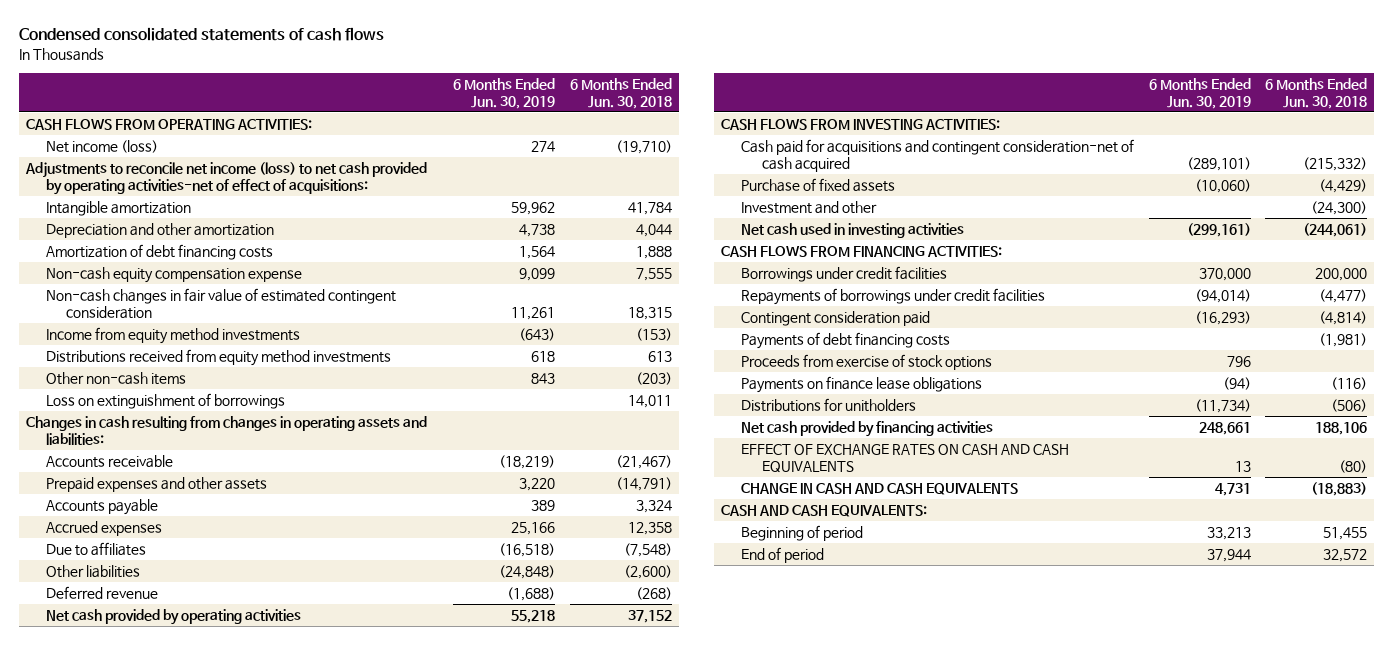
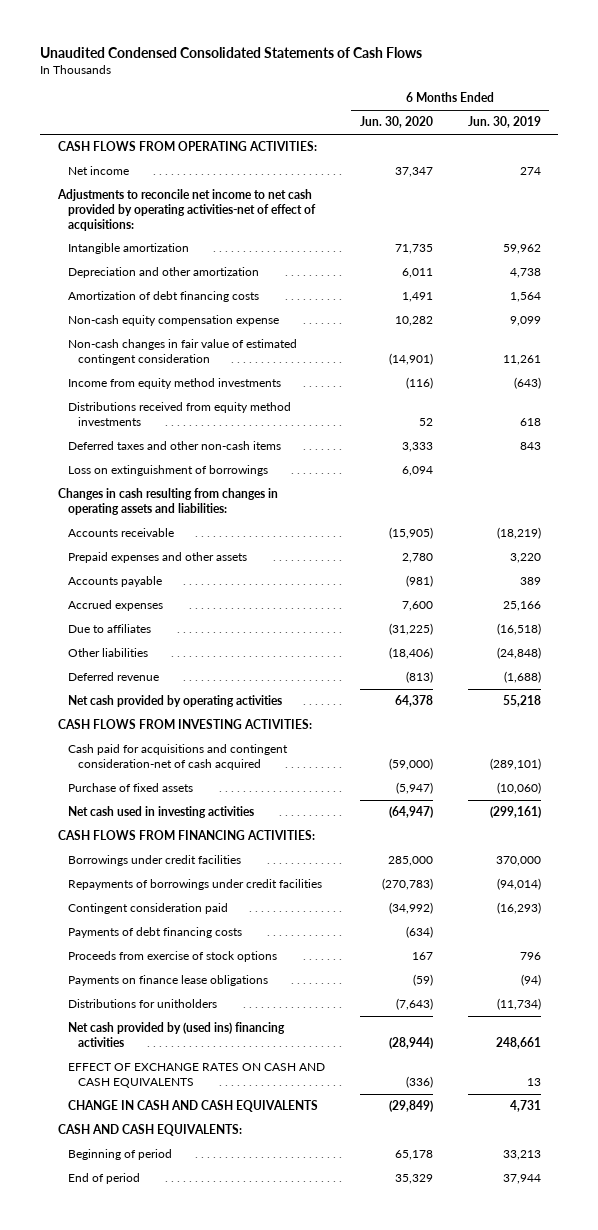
[18,27,384,42] Condensed consolidated statements of cash flows -> [40,47,423,59] Unaudited Condensed Consolidated Statements of Cash Flows
[569,77,672,109] 6 Months Ended Jun. 30, 2018 -> none
none -> [359,116,433,129] Jun. 30, 2020
[46,140,159,154] Net income (loss) -> [67,166,129,176] Net income
[24,162,427,195] Adjustments to reconcile net income (loss) to net cash provided by operating activities-net of effect of acquisitions: -> [56,189,316,231] Adjustments to reconcile net income to net cash provided by operating activities-net of effect of acquisitions:
[46,372,187,386] Other non-cash items -> [67,441,281,451] Deferred taxes and other non-cash items
[741,201,878,215] Investment and other -> none
[741,421,994,438] Net cash provided by financing activities -> [67,1022,285,1047] Net cash provided by (used ins) financing activities

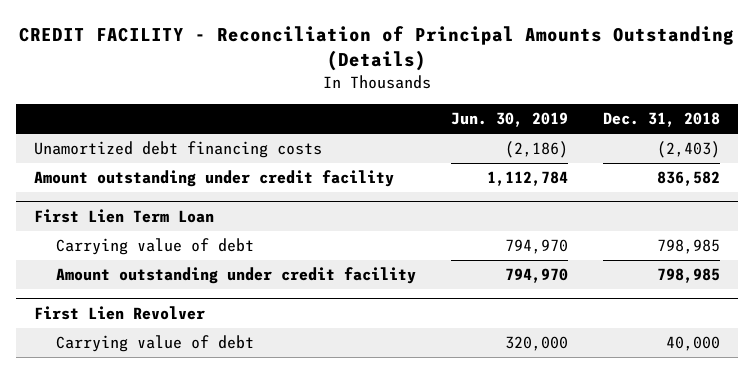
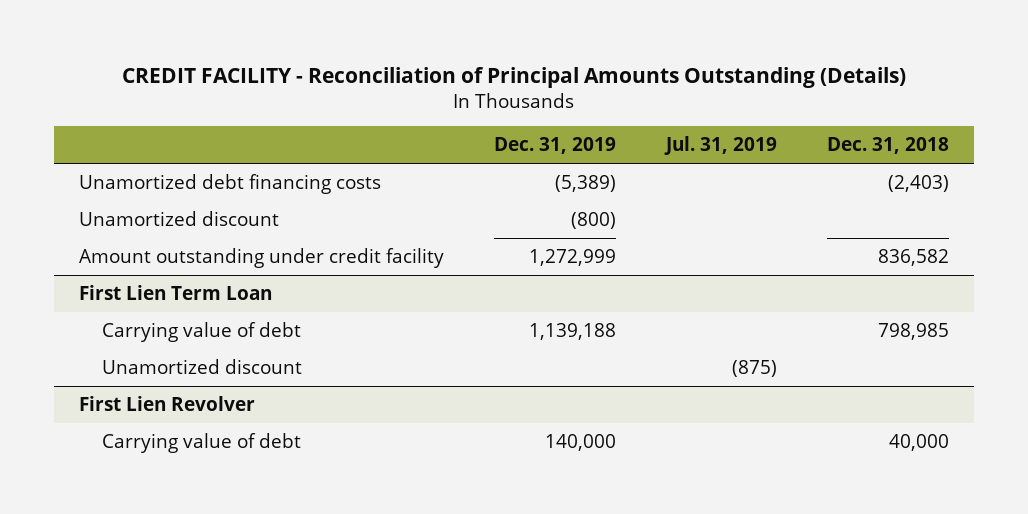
[451,112,569,128] Jun. 30, 2019 -> none
none -> [494,137,617,155] Dec. 31, 2019
none -> [664,136,778,156] Jul. 31, 2019
none -> [79,211,280,227] Unamortized discount
[55,267,416,285] Amount outstanding under credit facility -> none
none -> [101,359,302,375] Unamortized discount

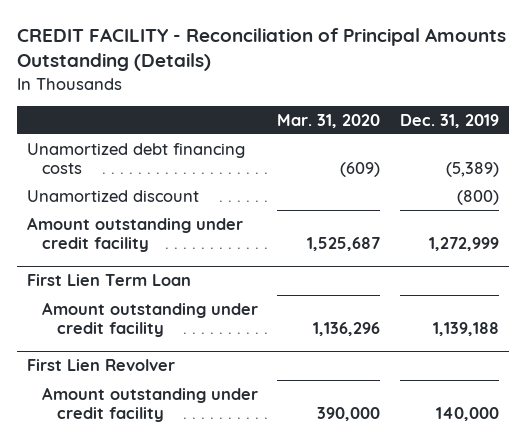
[664,136,778,156] Jul. 31, 2019 -> none
[827,137,950,155] Dec. 31, 2018 -> none
none -> [277,113,381,128] Mar. 31, 2020
[101,359,302,375] Unamortized discount -> none
[101,322,301,343] Carrying value of debt -> [41,301,258,338] Amount outstanding under credit facility
[101,433,301,454] Carrying value of debt -> none
none -> [41,386,258,423] Amount outstanding under credit facility

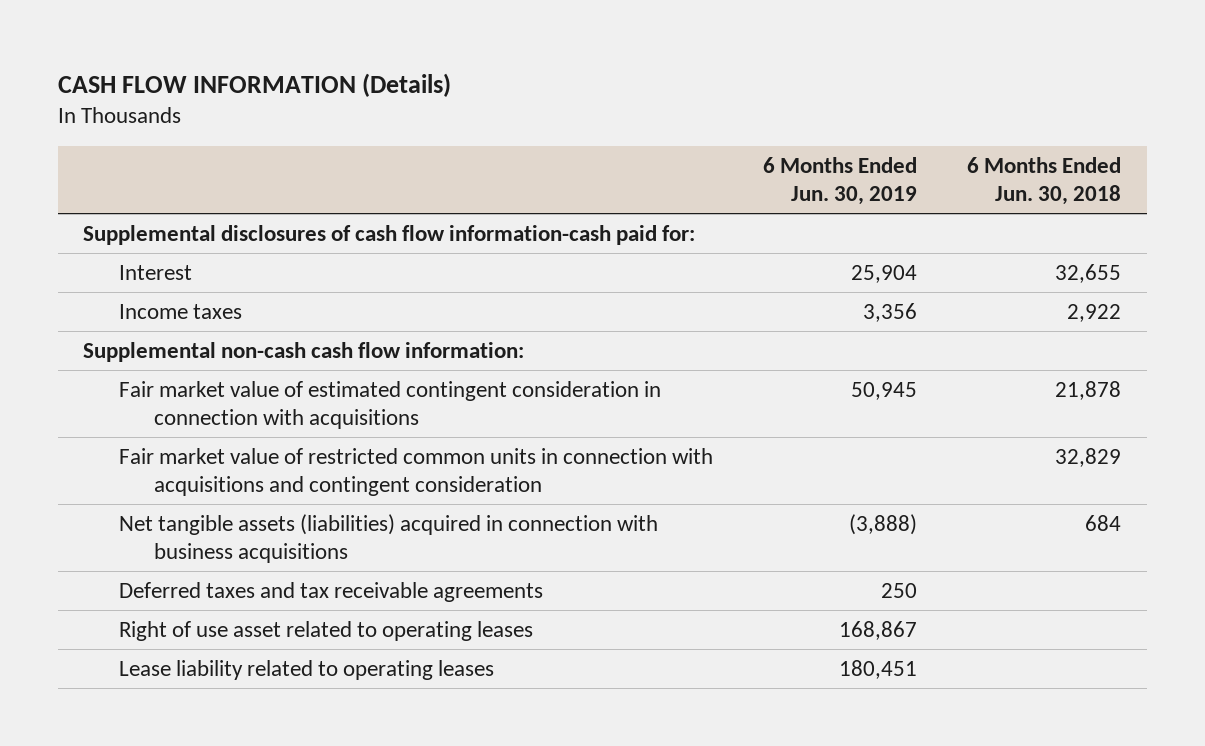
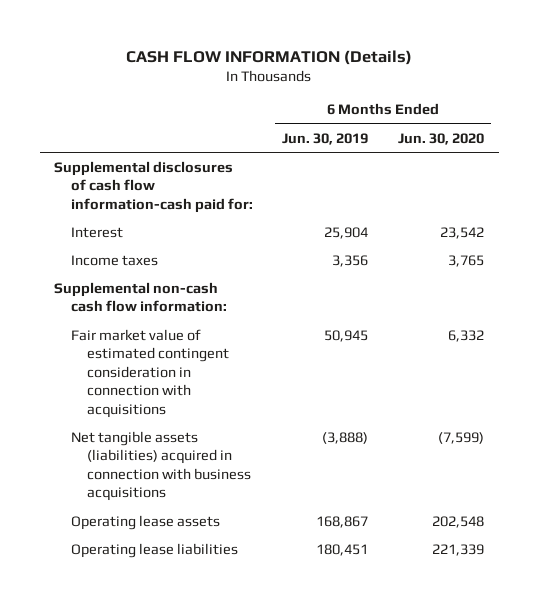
[967,156,1122,206] 6 Months Ended Jun. 30, 2018 -> none
none -> [397,132,484,145] Jun. 30, 2020
[118,447,713,497] Fair market value of restricted common units in connection with acquisitions and contingent consideration -> none
[118,581,543,602] Deferred taxes and tax receivable agreements -> none
[118,620,533,641] Right of use asset related to operating leases -> [70,514,220,530] Operating lease assets
[118,659,494,680] Lease liability related to operating leases -> [70,542,238,558] Operating lease liabilities

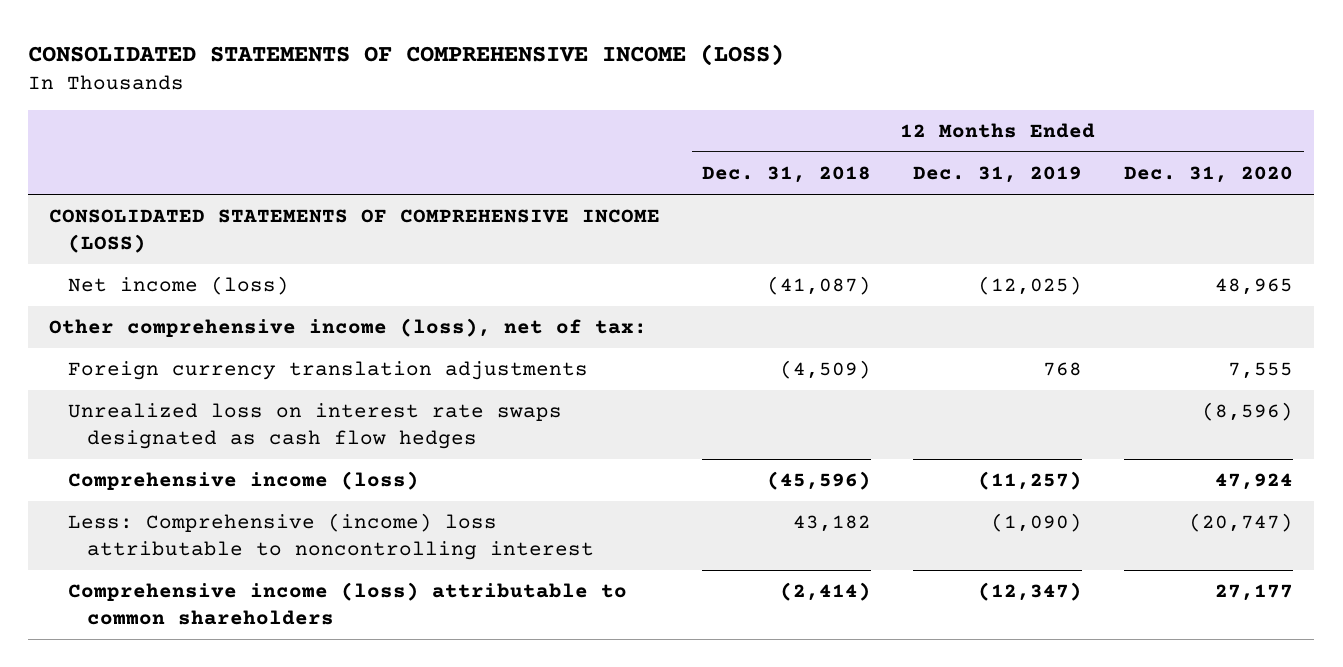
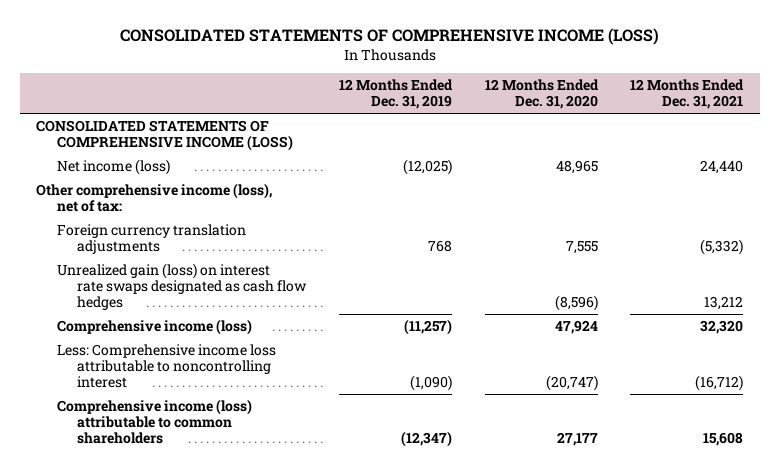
[702,166,872,184] Dec. 31, 2018 -> none
none -> [630,79,745,110] 12 Months Ended Dec. 31, 2021
[67,403,562,449] Unrealized loss on interest rate swaps designated as cash flow hedges -> [56,262,308,311] Unrealized gain (loss) on interest rate swaps designated as cash flow hedges
[67,513,594,560] Less: Comprehensive (income) loss attributable to noncontrolling interest -> [56,343,276,389] Less: Comprehensive income loss attributable to noncontrolling interest

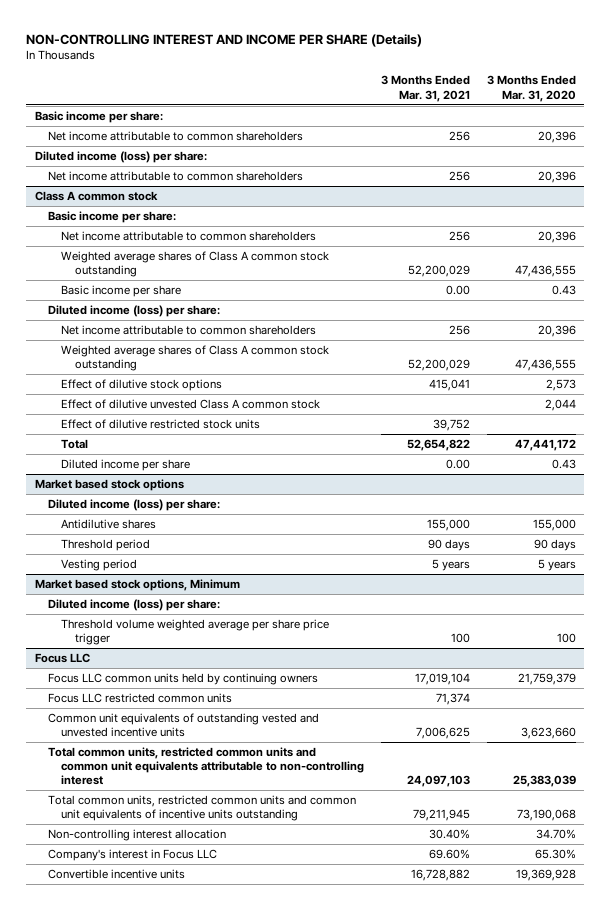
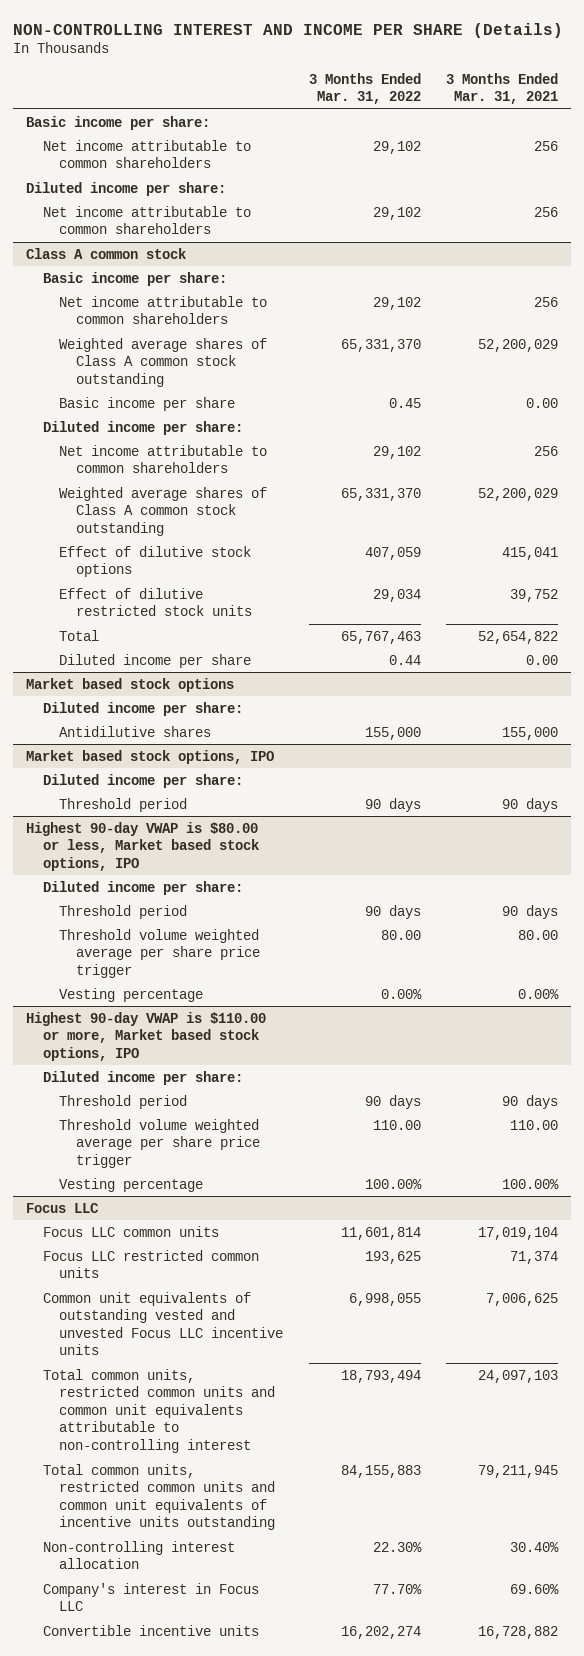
[486,75,576,102] 3 Months Ended Mar. 31, 2020 -> none
none -> [308,72,421,105] 3 Months Ended Mar. 31, 2022
[34,151,207,164] Diluted income (loss) per share: -> [25,181,226,196] Diluted income per share:
[48,305,221,318] Diluted income (loss) per share: -> [42,420,243,435] Diluted income per share:
[61,399,321,410] Effect of dilutive unvested Class A common stock -> none
[48,499,221,512] Diluted income (loss) per share: -> [42,701,243,716] Diluted income per share:
none -> [25,749,274,764] Market based stock options, IPO
none -> [42,773,243,788] Diluted income per share:
[61,559,138,572] Vesting period -> none
[34,579,240,592] Market based stock options, Minimum -> none
none -> [25,821,259,871] Highest 90-day VWAP is $80.00 or less, Market based stock options, IPO
[48,599,221,612] Diluted income (loss) per share: -> [42,880,243,895] Diluted income per share:
none -> [59,904,188,919] Threshold period
[451,633,471,644] 100 -> [518,929,559,940] 80.00
none -> [59,987,204,1002] Vesting percentage
none -> [25,1011,266,1061] Highest 90-day VWAP is $110.00 or more, Market based stock options, IPO
none -> [42,1070,243,1085] Diluted income per share:
none -> [59,1094,188,1109] Threshold period
none -> [59,1118,261,1168] Threshold volume weighted average per share price trigger
none -> [59,1177,204,1192] Vesting percentage
[48,673,319,686] Focus LLC common units held by continuing owners -> [42,1225,219,1237] Focus LLC common units
[48,713,320,738] Common unit equivalents of outstanding vested and unvested incentive units -> [42,1291,284,1356] Common unit equivalents of outstanding vested and unvested Focus LLC incentive units

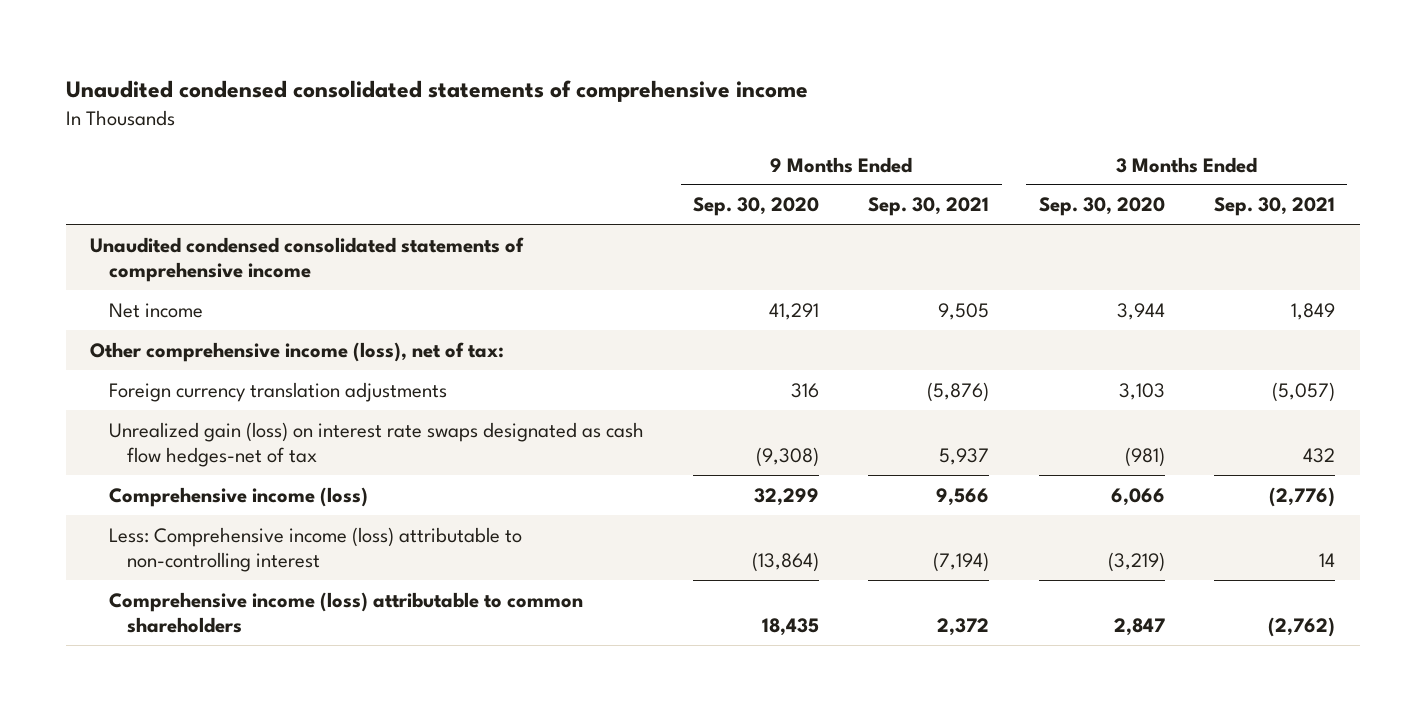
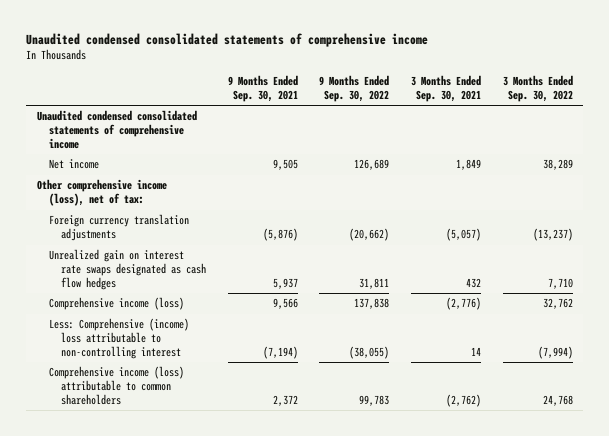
[693,197,820,217] Sep. 30, 2020 -> none
[1038,197,1165,217] Sep. 30, 2020 -> none
none -> [319,75,390,103] 9 Months Ended Sep. 30, 2022
none -> [502,75,573,103] 3 Months Ended Sep. 30, 2022
[108,421,644,467] Unrealized gain (loss) on interest rate swaps designated as cash flow hedges-net of tax -> [48,249,207,290] Unrealized gain on interest rate swaps designated as cash flow hedges
[108,526,522,572] Less: Comprehensive income (loss) attributable to non-controlling interest -> [48,318,189,359] Less: Comprehensive (income) loss attributable to non-controlling interest

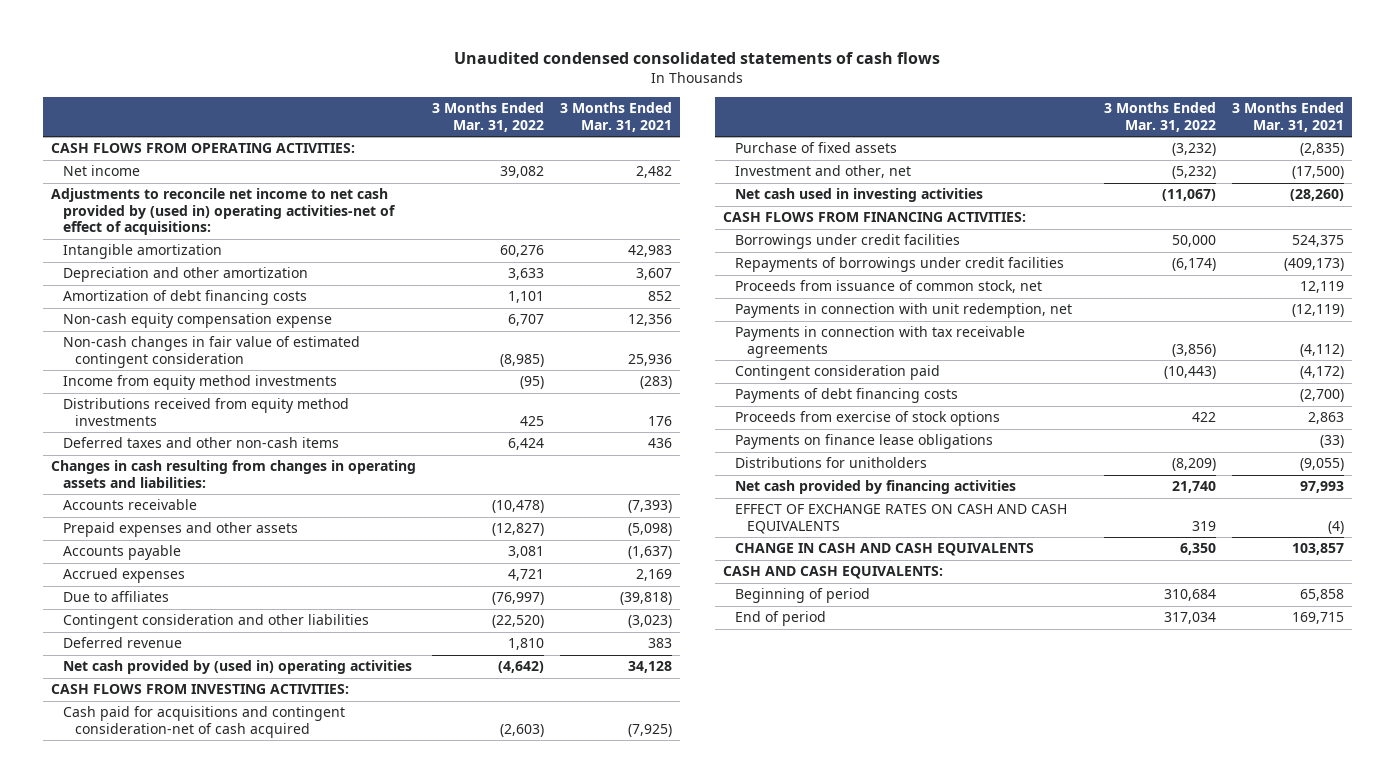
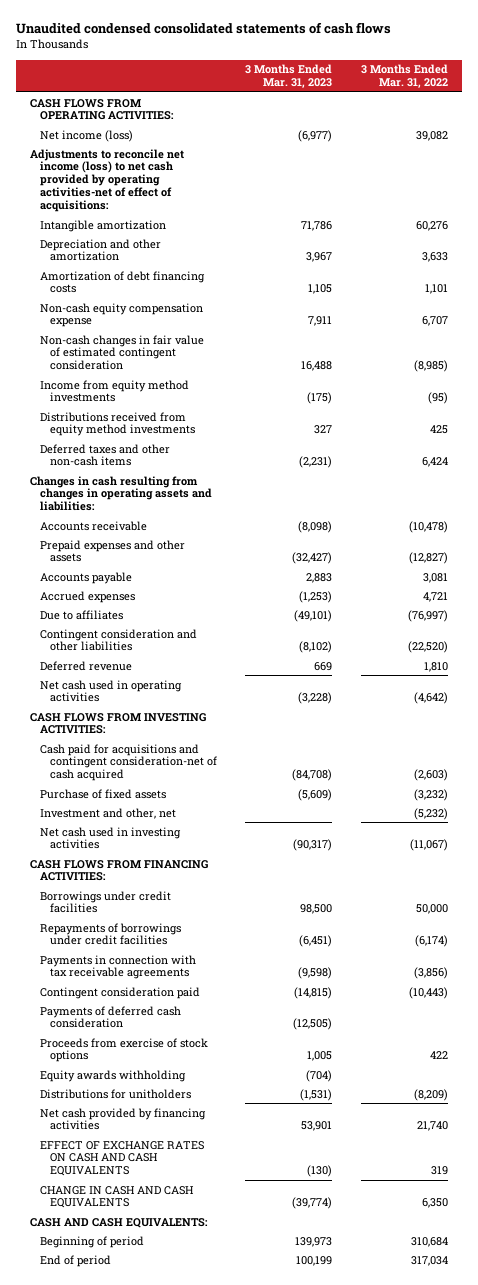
[560,102,673,132] 3 Months Ended Mar. 31, 2021 -> none
none -> [245,64,333,88] 3 Months Ended Mar. 31, 2023
[63,165,141,177] Net income -> [40,129,134,142] Net income (loss)
[50,188,397,236] Adjustments to reconcile net income to net cash provided by (used in) operating activities-net of effect of acquisitions: -> [30,148,185,213] Adjustments to reconcile net income (loss) to net cash provided by operating activities-net of effect of acquisitions:
[63,660,413,675] Net cash provided by (used in) operating activities -> [40,679,183,703] Net cash used in operating activities
[734,280,1042,294] Proceeds from issuance of common stock, net -> none
[734,303,1072,319] Payments in connection with unit redemption, net -> none
[734,388,958,404] Payments of debt financing costs -> none
none -> [40,1005,182,1029] Payments of deferred cash consideration
[734,434,993,450] Payments on finance lease obligations -> none
none -> [40,1069,187,1082] Equity awards withholding

